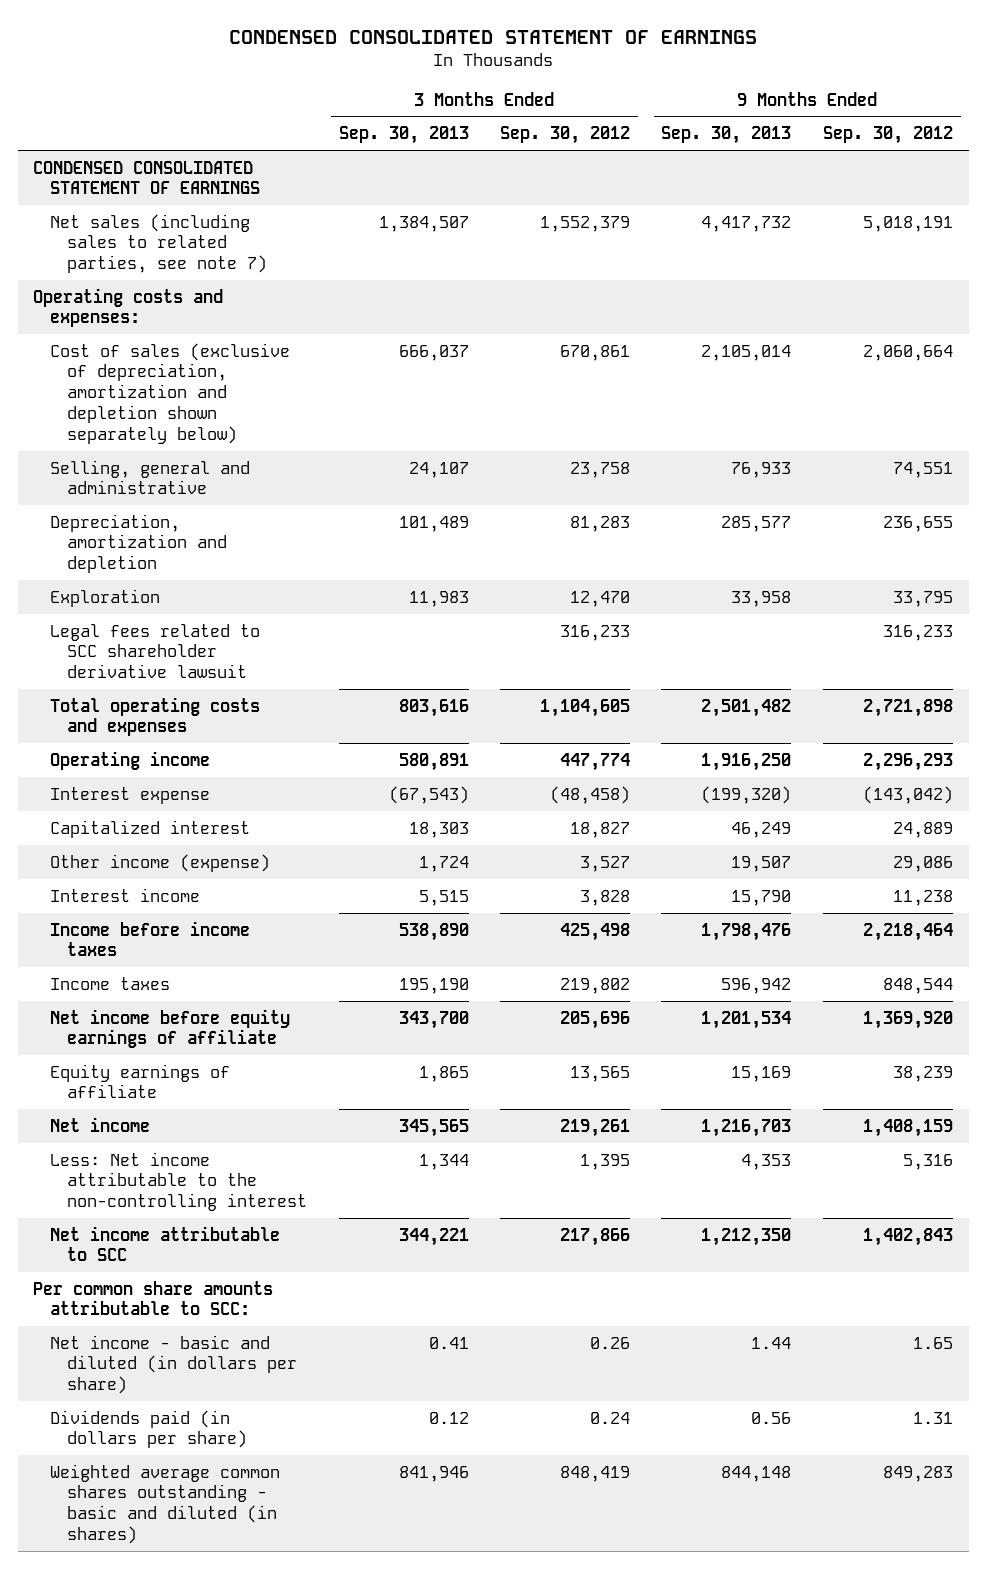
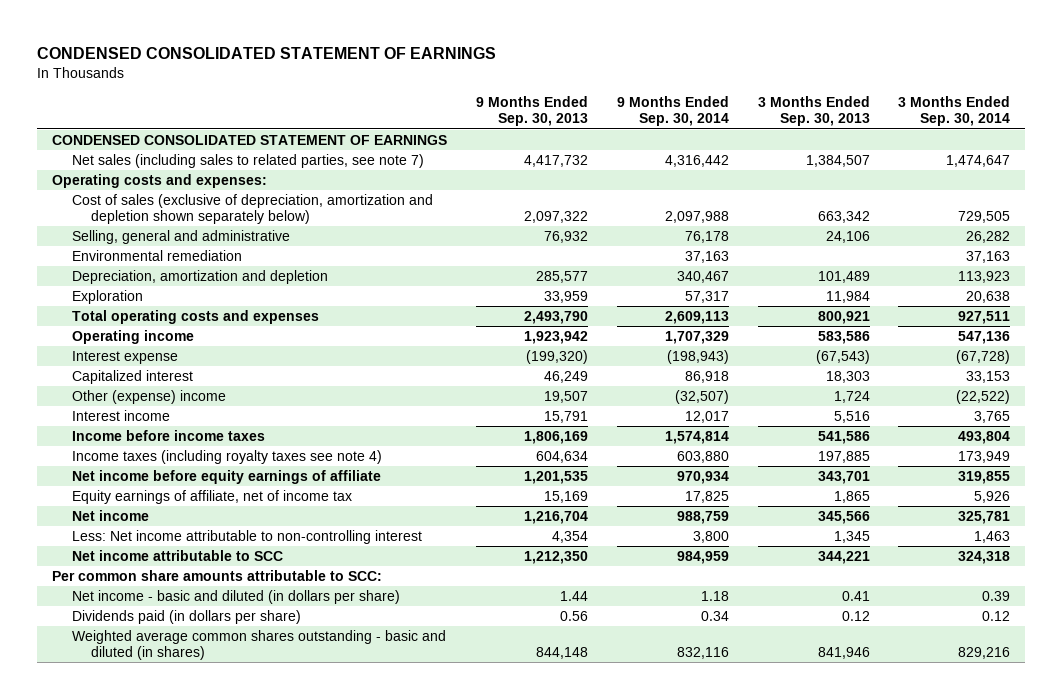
[500,126,631,145] Sep. 30, 2012 -> none
[822,126,953,145] Sep. 30, 2012 -> none
none -> [616,96,729,127] 9 Months Ended Sep. 30, 2014
none -> [898,96,1011,127] 3 Months Ended Sep. 30, 2014
[398,344,469,361] 666,037 -> [817,211,870,224] 663,342
[701,344,792,361] 2,105,014 -> [523,211,588,224] 2,097,322
[408,461,469,478] 24,107 -> [825,230,870,243] 24,106
[731,461,792,478] 76,933 -> [543,230,588,243] 76,932
none -> [71,249,242,261] Environmental remediation
[50,623,261,679] Legal fees related to SCC shareholder derivative lawsuit -> none
[408,590,469,607] 11,983 -> [825,290,870,303] 11,984
[731,590,792,607] 33,958 -> [543,290,588,303] 33,959
[398,698,469,717] 803,616 -> [817,310,870,324] 800,921
[701,698,792,717] 2,501,482 -> [523,310,588,324] 2,493,790
[398,752,469,771] 580,891 -> [817,330,870,344] 583,586
[701,752,792,771] 1,916,250 -> [523,330,588,344] 1,923,942
[50,853,271,872] Other income (expense) -> [71,389,226,404] Other (expense) income
[418,889,469,906] 5,515 -> [833,410,870,423] 5,516
[731,889,792,906] 15,790 -> [543,410,588,423] 15,791
[398,922,469,941] 538,890 -> [817,430,870,444] 541,586
[701,922,792,941] 1,798,476 -> [523,430,588,444] 1,806,169
[50,976,171,990] Income taxes -> [71,449,382,464] Income taxes (including royalty taxes see note 4)
[398,977,469,994] 195,190 -> [817,450,870,463] 197,885
[721,977,792,994] 596,942 -> [535,450,588,463] 604,634
[398,1010,469,1029] 343,700 -> [817,470,870,484] 343,701
[701,1010,792,1029] 1,201,534 -> [523,470,588,484] 1,201,535
[50,1063,231,1099] Equity earnings of affiliate -> [71,489,352,504] Equity earnings of affiliate, net of income tax
[398,1118,469,1137] 345,565 -> [817,510,870,524] 345,566
[701,1118,792,1137] 1,216,703 -> [523,510,588,524] 1,216,704
[50,1151,308,1212] Less: Net income attributable to the non-controlling interest -> [71,529,422,544] Less: Net income attributable to non-controlling interest
[418,1153,469,1170] 1,344 -> [833,530,870,543] 1,345
[741,1153,792,1170] 4,353 -> [551,530,588,543] 4,354

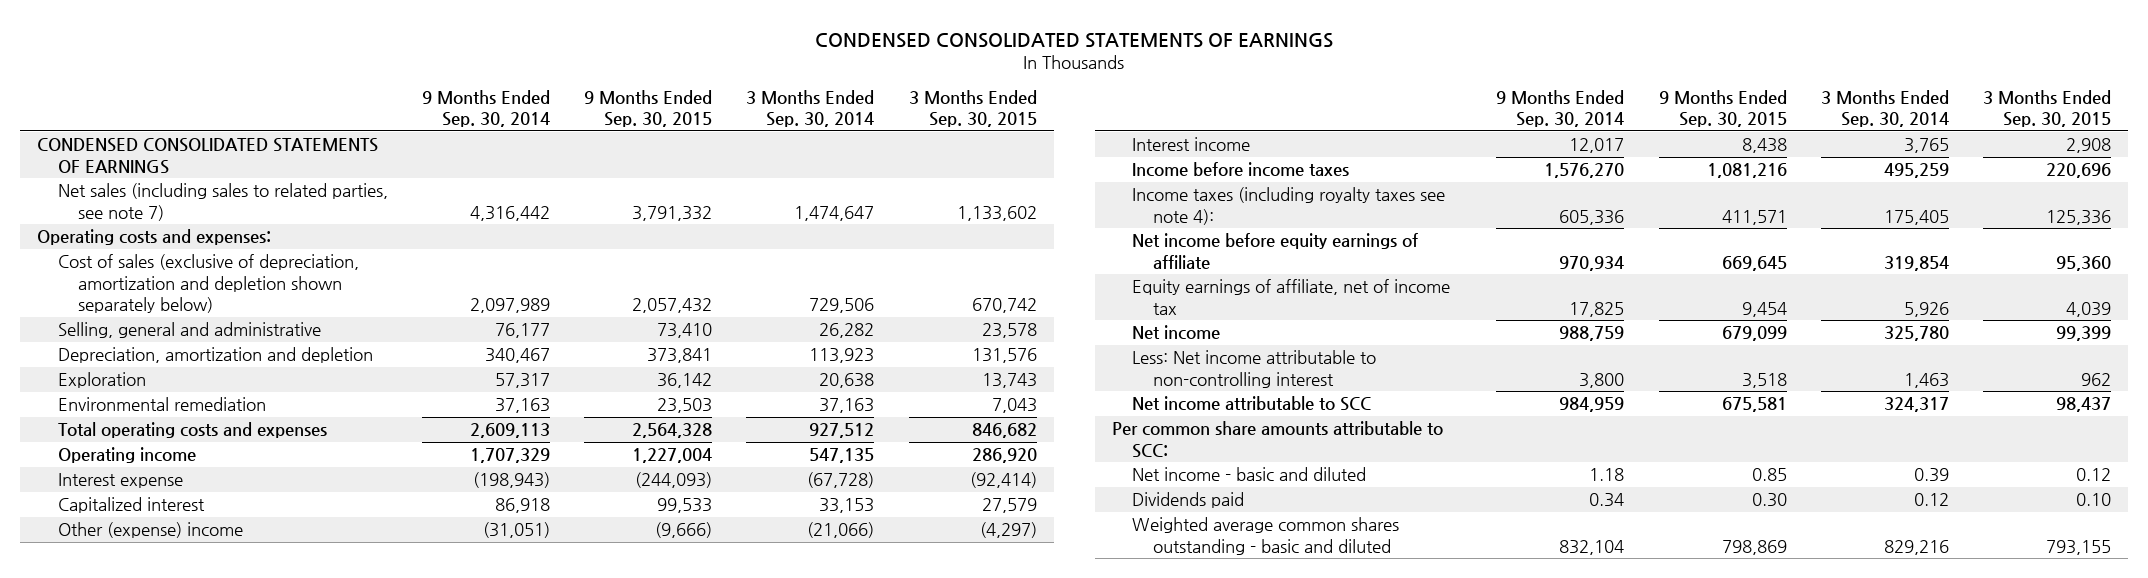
[37,47,497,60] CONDENSED CONSOLIDATED STATEMENT OF EARNINGS -> [815,32,1334,48] CONDENSED CONSOLIDATED STATEMENTS OF EARNINGS
[475,96,588,127] 9 Months Ended Sep. 30, 2013 -> none
[757,96,870,127] 3 Months Ended Sep. 30, 2013 -> none
none -> [584,89,713,127] 9 Months Ended Sep. 30, 2015
none -> [908,89,1037,127] 3 Months Ended Sep. 30, 2015
[51,134,447,145] CONDENSED CONSOLIDATED STATEMENT OF EARNINGS -> [37,138,379,174] CONDENSED CONSOLIDATED STATEMENTS OF EARNINGS
[664,211,729,224] 2,097,988 -> [470,297,551,313] 2,097,989
[958,211,1011,224] 729,505 -> [809,297,875,313] 729,506
[684,230,729,243] 76,178 -> [495,323,551,339] 76,177
[71,249,242,261] Environmental remediation -> [57,397,266,412] Environmental remediation
[958,310,1011,324] 927,511 -> [809,423,875,439] 927,512
[958,330,1011,344] 547,136 -> [809,448,875,464] 547,135
[674,389,729,404] (32,507) -> [483,522,551,539] (31,051)
[956,389,1011,404] (22,522) -> [807,522,875,539] (21,066)
[664,430,729,444] 1,574,814 -> [1544,163,1625,179] 1,576,270
[958,430,1011,444] 493,804 -> [1883,163,1949,179] 495,259
[71,449,382,464] Income taxes (including royalty taxes see note 4) -> [1132,187,1446,225] Income taxes (including royalty taxes see note 4):
[676,450,729,463] 603,880 -> [1559,209,1625,225] 605,336
[958,450,1011,463] 173,949 -> [1883,209,1949,225] 175,405
[958,470,1011,484] 319,855 -> [1883,255,1949,271] 319,854
[958,510,1011,524] 325,781 -> [1883,326,1949,342] 325,780
[958,550,1011,564] 324,318 -> [1883,397,1949,413] 324,317
[71,589,400,604] Net income - basic and diluted (in dollars per share) -> [1132,467,1367,482] Net income - basic and diluted
[71,609,301,624] Dividends paid (in dollars per share) -> [1132,492,1245,509] Dividends paid
[71,629,446,661] Weighted average common shares outstanding - basic and diluted (in shares) -> [1132,517,1400,555] Weighted average common shares outstanding - basic and diluted
[676,647,729,660] 832,116 -> [1559,539,1625,555] 832,104

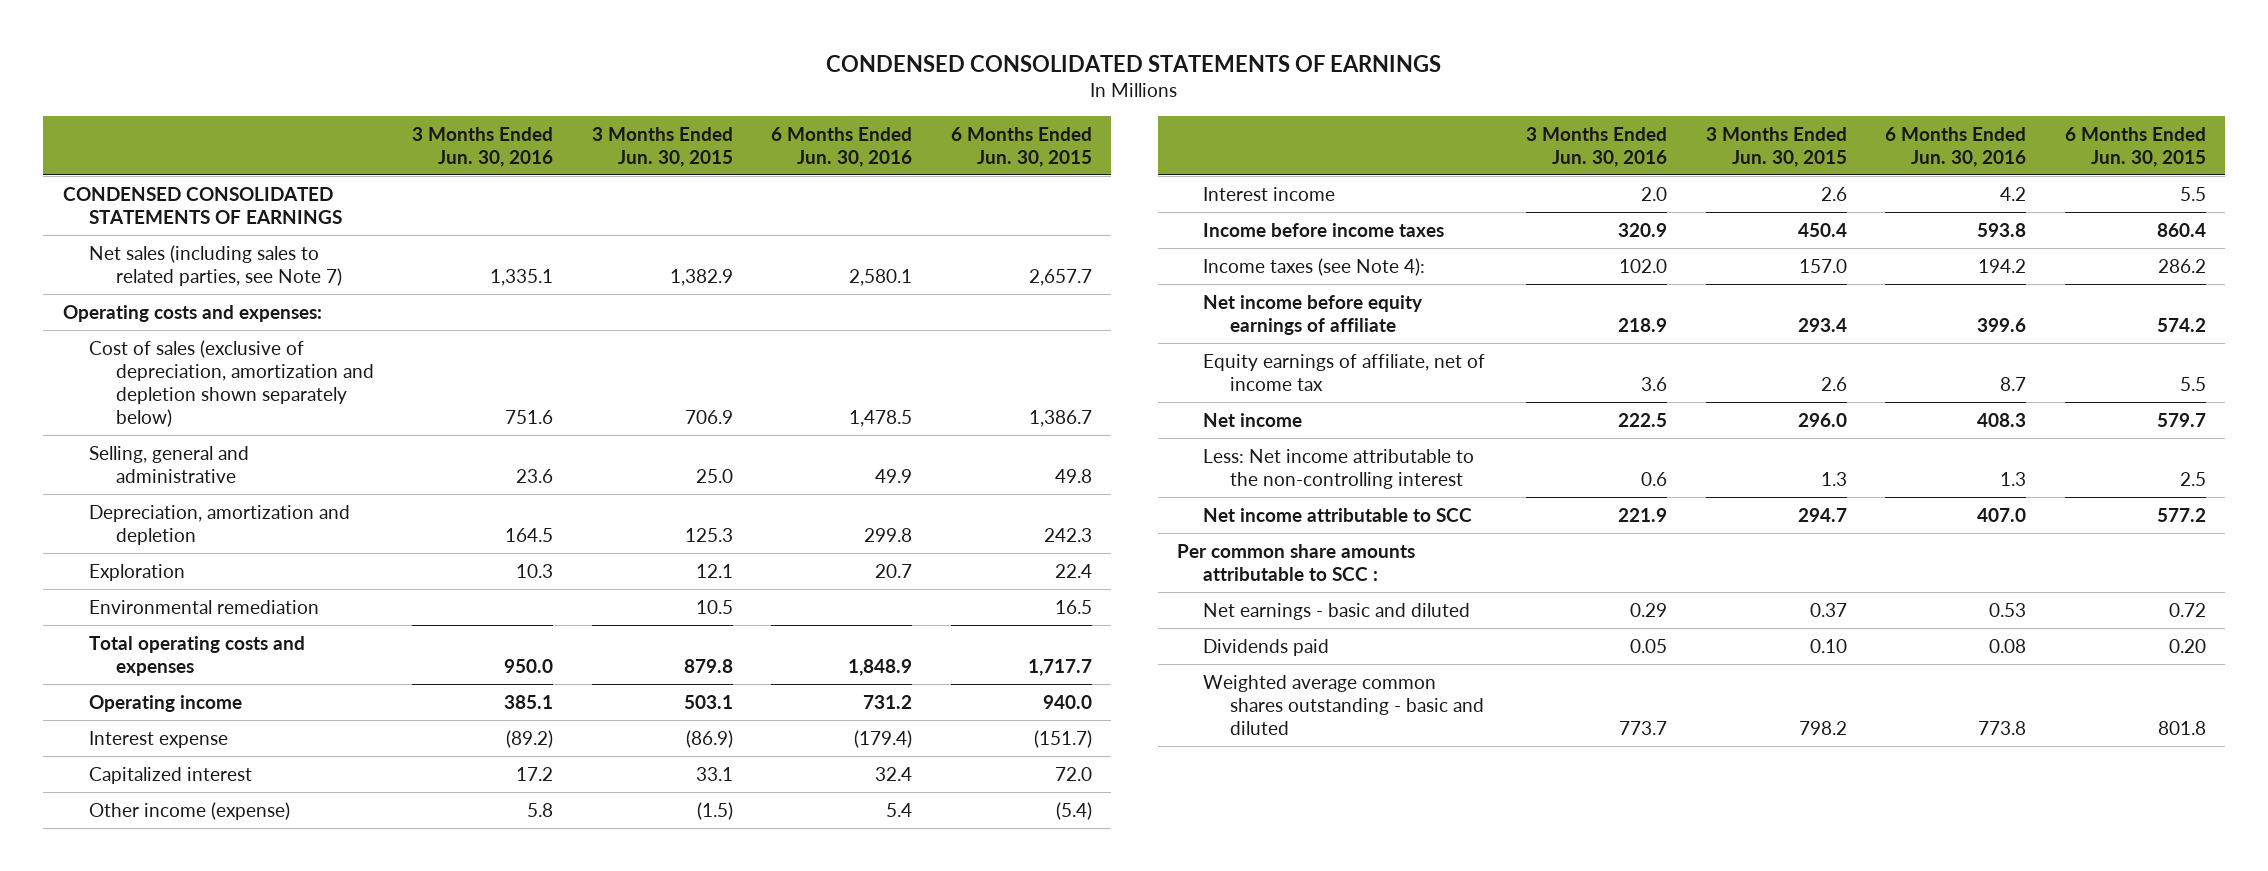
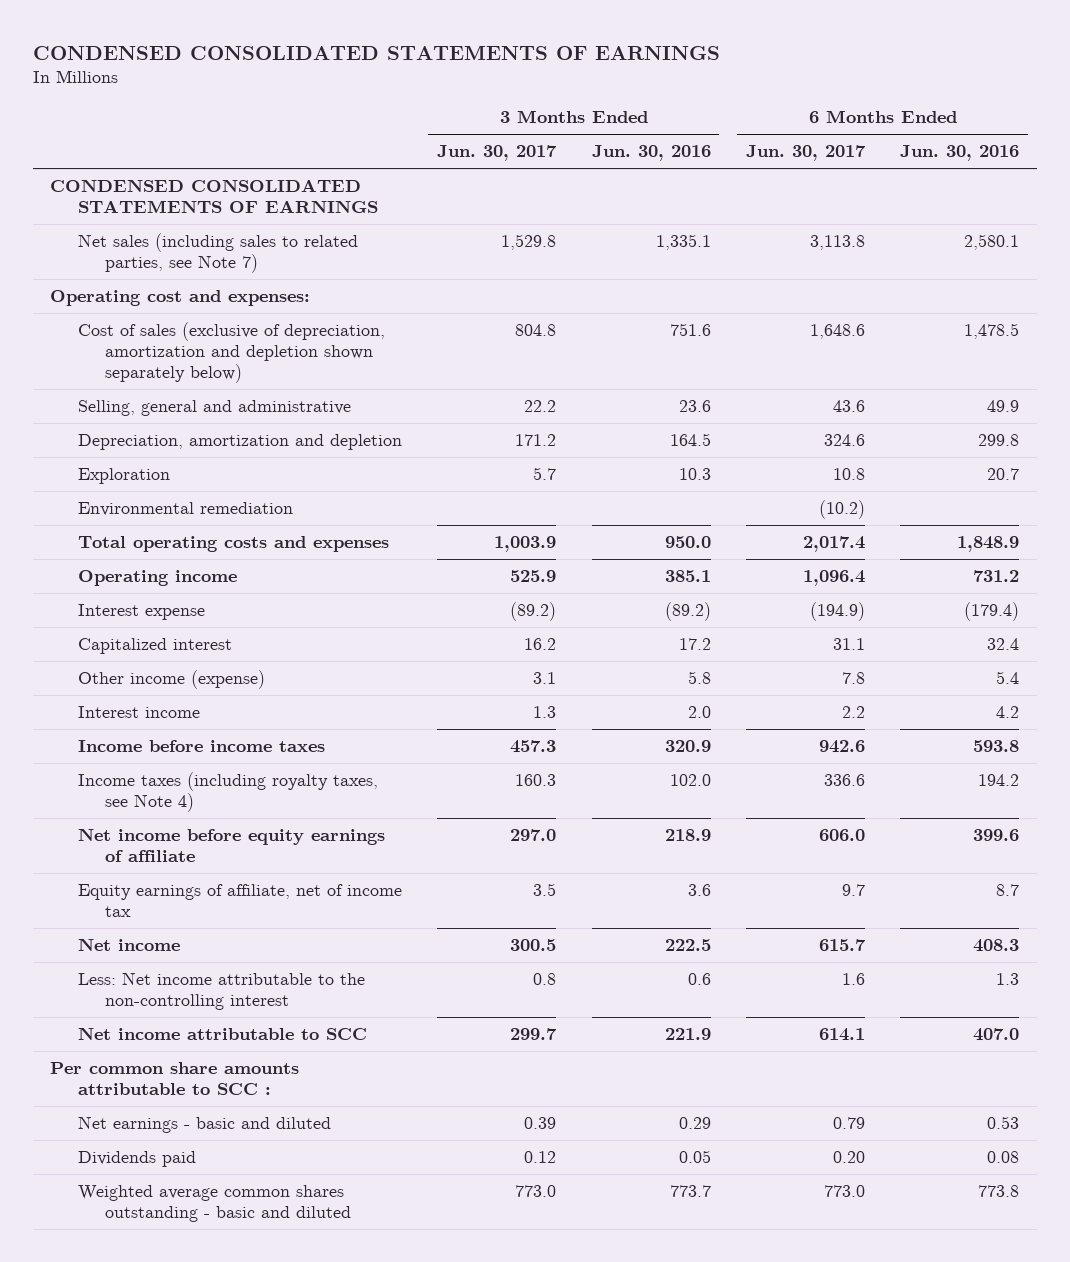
[591,126,733,167] 3 Months Ended Jun. 30, 2015 -> none
[950,126,1092,167] 6 Months Ended Jun. 30, 2015 -> none
none -> [437,145,558,162] Jun. 30, 2017
none -> [746,145,867,162] Jun. 30, 2017
[62,304,322,322] Operating costs and expenses: -> [50,289,311,306] Operating cost and expenses:
[1203,257,1426,276] Income taxes (see Note 4): -> [77,771,378,812] Income taxes (including royalty taxes, see Note 4)

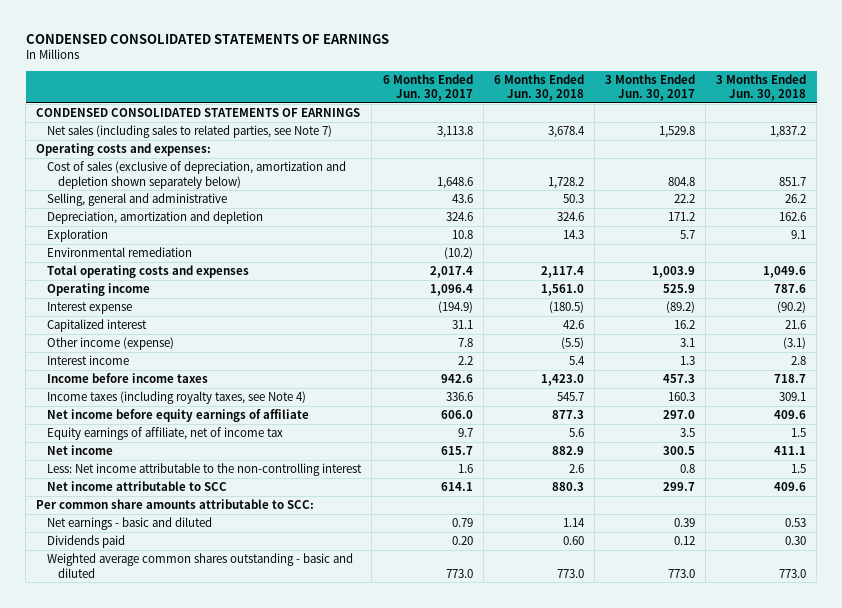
[591,145,711,162] Jun. 30, 2016 -> none
[900,145,1020,162] Jun. 30, 2016 -> none
none -> [493,73,584,102] 6 Months Ended Jun. 30, 2018
none -> [716,73,807,102] 3 Months Ended Jun. 30, 2018
[50,289,311,306] Operating cost and expenses: -> [36,143,212,157] Operating costs and expenses:
[50,1061,300,1095] Per common share amounts attributable to SCC : -> [36,499,315,510] Per common share amounts attributable to SCC:

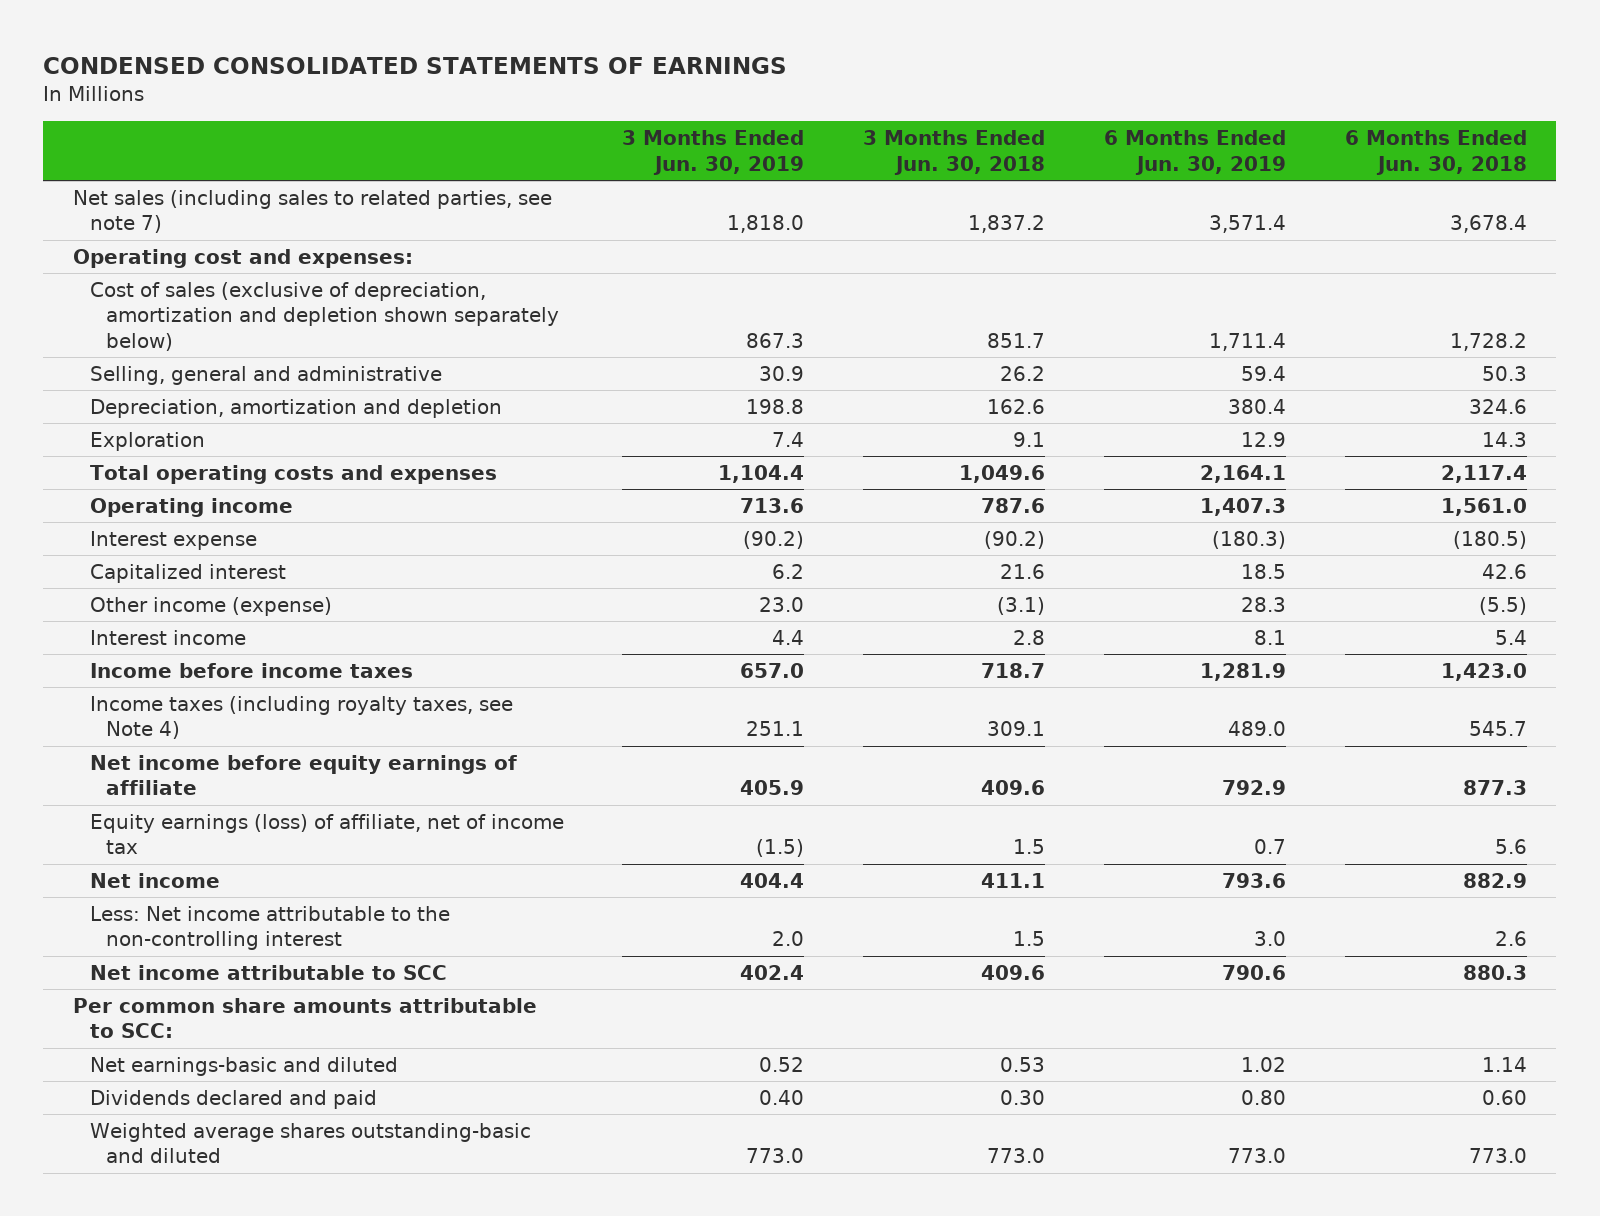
[382,73,473,102] 6 Months Ended Jun. 30, 2017 -> none
[604,73,695,102] 3 Months Ended Jun. 30, 2017 -> none
none -> [622,130,805,175] 3 Months Ended Jun. 30, 2019
none -> [1104,130,1287,175] 6 Months Ended Jun. 30, 2019
[36,108,361,118] CONDENSED CONSOLIDATED STATEMENTS OF EARNINGS -> none
[47,125,333,139] Net sales (including sales to related parties, see Note 7) -> [72,189,552,234] Net sales (including sales to related parties, see note 7)
[36,143,212,157] Operating costs and expenses: -> [72,248,413,268] Operating cost and expenses:
[47,247,193,258] Environmental remediation -> none
[47,427,284,441] Equity earnings of affiliate, net of income tax -> [89,813,564,855] Equity earnings (loss) of affiliate, net of income tax
[47,517,213,531] Net earnings - basic and diluted -> [89,1056,398,1076] Net earnings-basic and diluted
[47,535,126,549] Dividends paid -> [89,1089,377,1109] Dividends declared and paid
[47,553,354,578] Weighted average common shares outstanding - basic and diluted -> [89,1122,531,1164] Weighted average shares outstanding-basic and diluted

